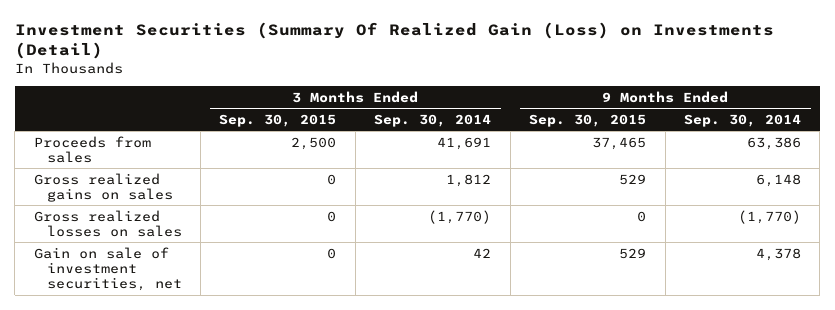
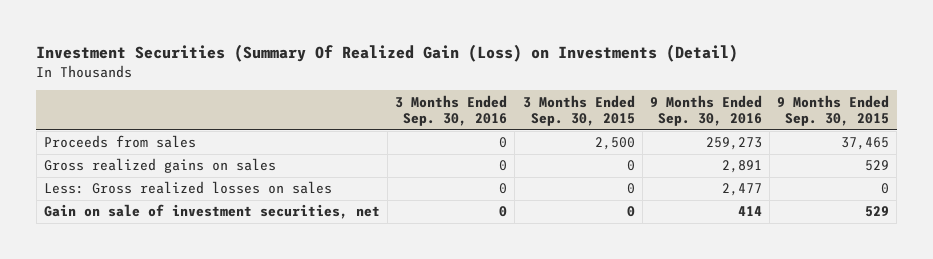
[374,113,492,127] Sep. 30, 2014 -> none
[684,113,802,127] Sep. 30, 2014 -> none
none -> [395,94,508,127] 3 Months Ended Sep. 30, 2016
none -> [649,94,762,127] 9 Months Ended Sep. 30, 2016
[33,209,182,237] Gross realized losses on sales -> [44,181,333,195] Less: Gross realized losses on sales

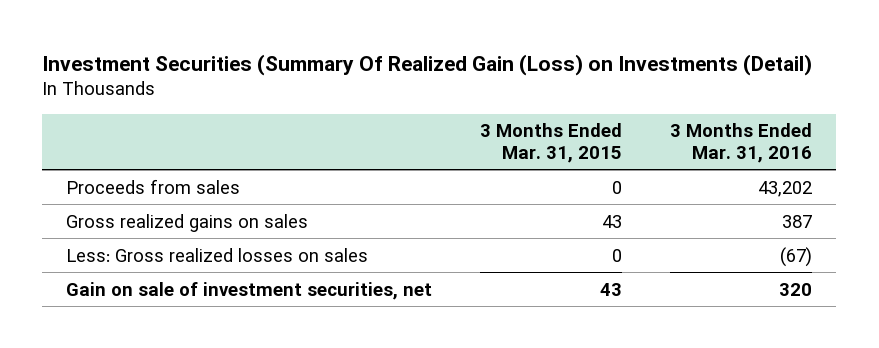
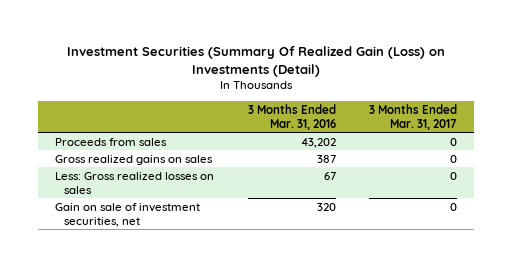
[480,123,623,163] 3 Months Ended Mar. 31, 2015 -> none
none -> [369,103,458,130] 3 Months Ended Mar. 31, 2017
[780,246,813,267] (67) -> [323,171,336,180] 67

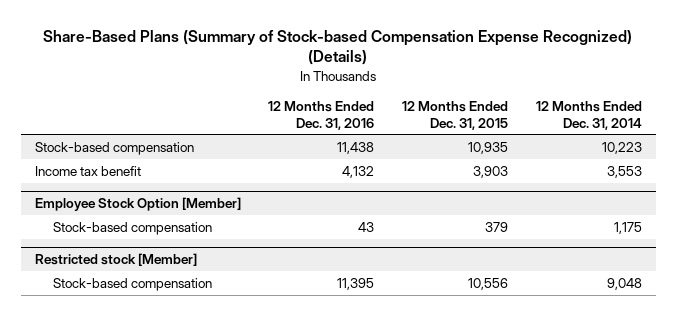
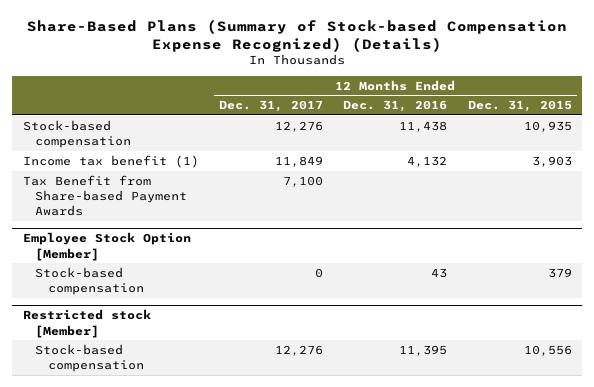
[536,100,643,130] 12 Months Ended Dec. 31, 2014 -> none
none -> [218,100,323,113] Dec. 31, 2017
[34,165,141,176] Income tax benefit -> [22,154,199,168] Income tax benefit (1)
none -> [22,174,188,217] Tax Benefit from Share-based Payment Awards

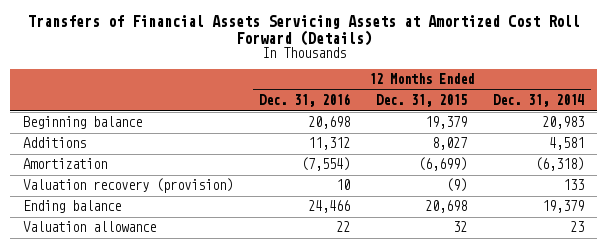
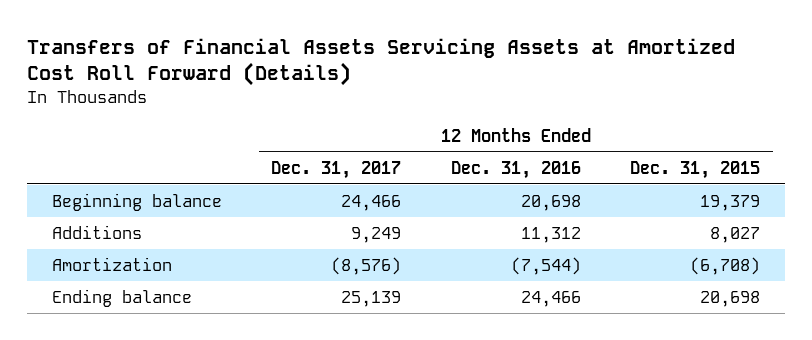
[493,94,585,108] Dec. 31, 2014 -> none
none -> [271,160,402,179] Dec. 31, 2017
[23,178,234,194] Valuation recovery (provision) -> none
[301,157,351,172] (7,554) -> [510,256,581,275] (7,544)
[418,157,468,172] (6,699) -> [690,256,761,275] (6,708)
[23,221,157,233] Valuation allowance -> none

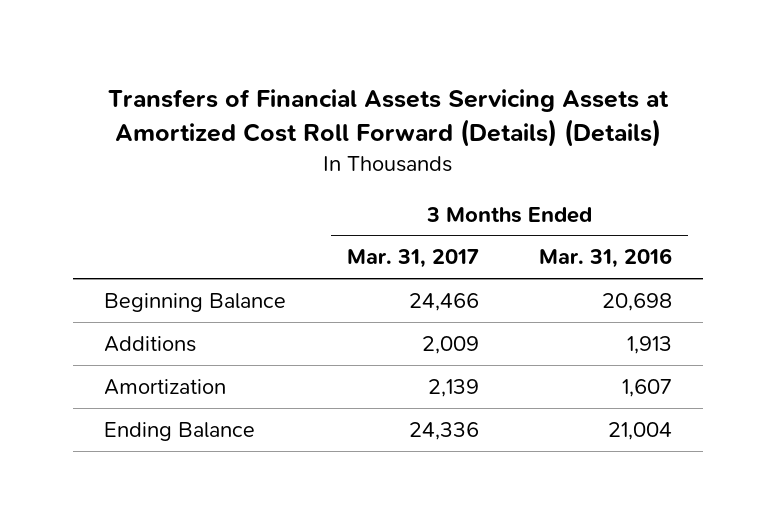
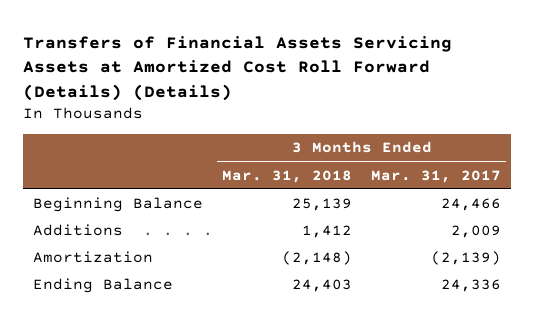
[539,248,673,269] Mar. 31, 2016 -> none
none -> [222,169,353,183] Mar. 31, 2018
[427,378,479,397] 2,139 -> [431,251,502,266] (2,139)

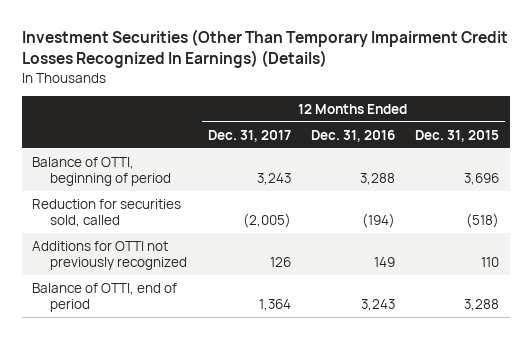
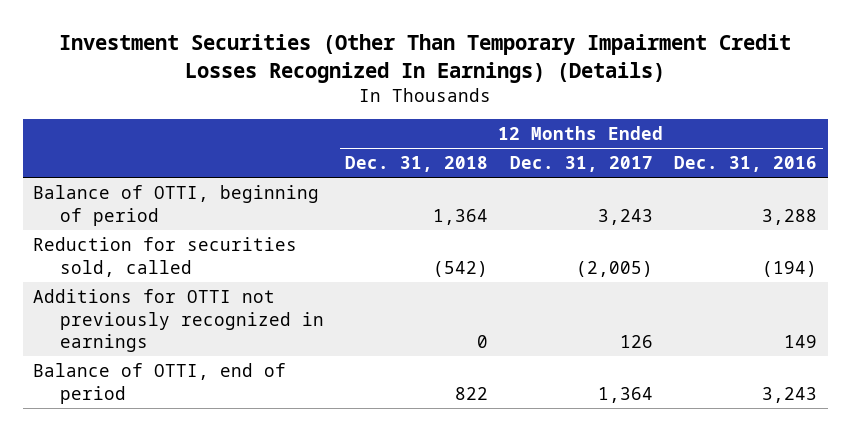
[415,129,500,142] Dec. 31, 2015 -> none
none -> [345,156,489,173] Dec. 31, 2018
[32,240,188,271] Additions for OTTI not previously recognized -> [33,288,324,353] Additions for OTTI not previously recognized in earnings

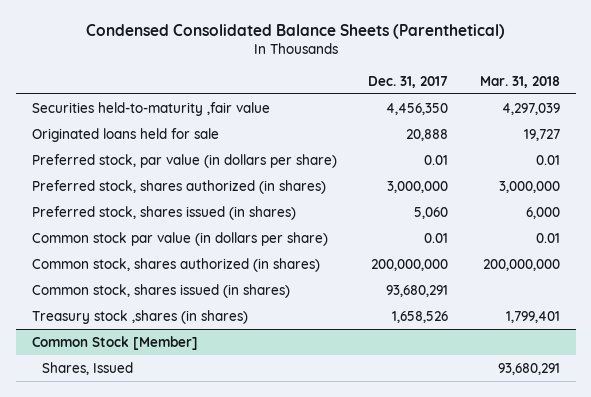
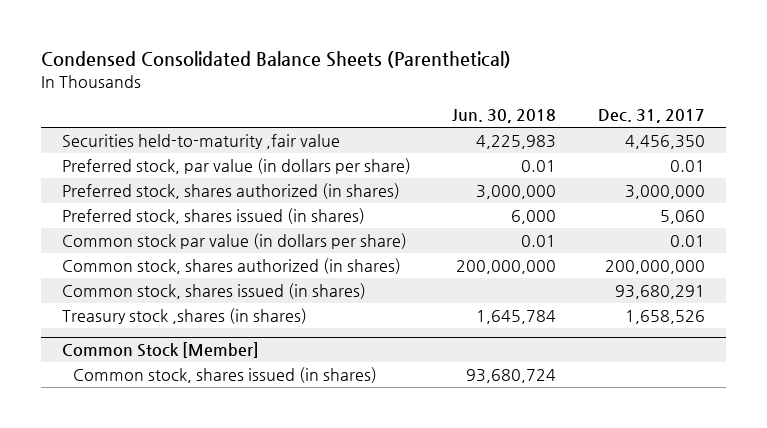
[479,75,560,88] Mar. 31, 2018 -> none
none -> [452,109,557,124] Jun. 30, 2018
[31,127,219,142] Originated loans held for sale -> none
[41,361,133,375] Shares, Issued -> none
none -> [73,367,378,384] Common stock, shares issued (in shares)

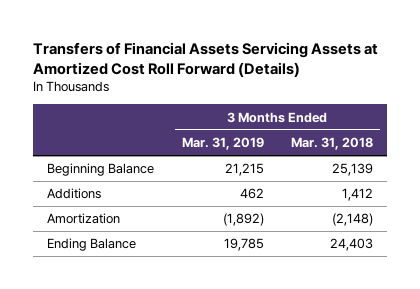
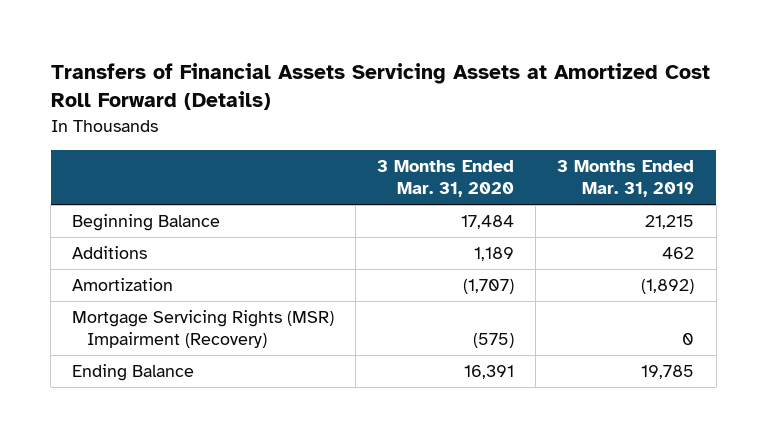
[291,137,374,151] Mar. 31, 2018 -> none
none -> [377,159,515,198] 3 Months Ended Mar. 31, 2020
none -> [72,310,335,349] Mortgage Servicing Rights (MSR) Impairment (Recovery)

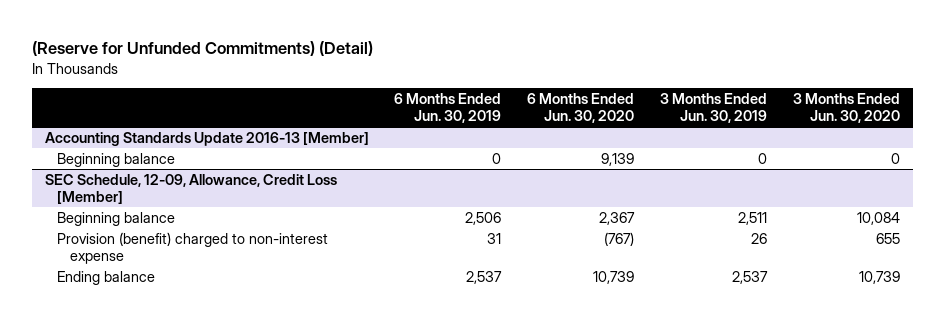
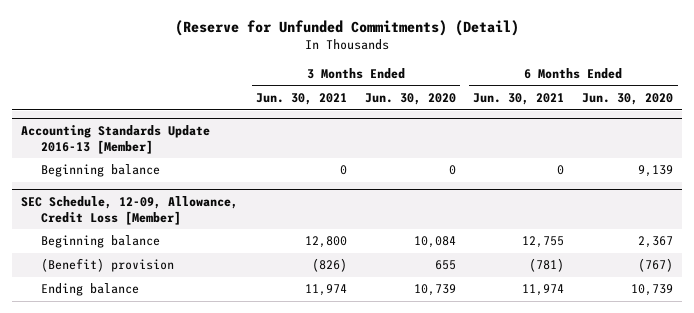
[394,92,502,124] 6 Months Ended Jun. 30, 2019 -> none
[659,92,767,124] 3 Months Ended Jun. 30, 2019 -> none
none -> [256,93,348,106] Jun. 30, 2021
none -> [473,93,565,106] Jun. 30, 2021
[57,231,329,265] Provision (benefit) charged to non-interest expense -> [41,258,175,273] (Benefit) provision

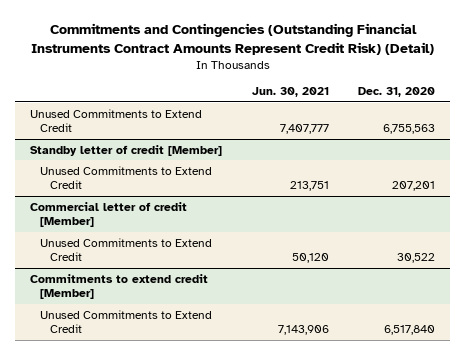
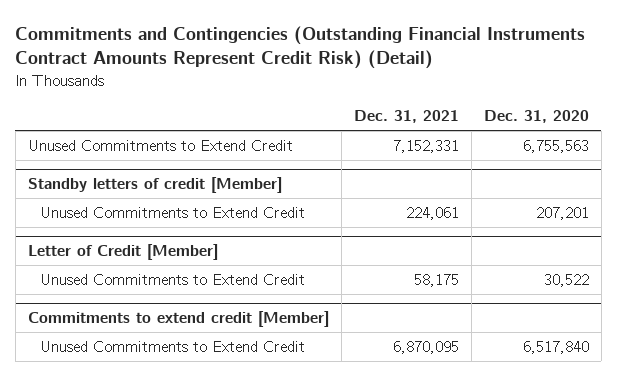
[251,87,329,98] Jun. 30, 2021 -> none
none -> [353,110,459,124] Dec. 31, 2021
[29,144,222,156] Standby letter of credit [Member] -> [27,177,282,194] Standby letters of credit [Member]
[29,201,187,228] Commercial letter of credit [Member] -> [27,244,218,261] Letter of Credit [Member]

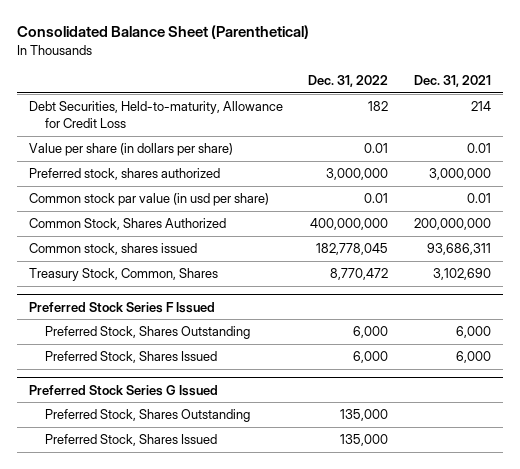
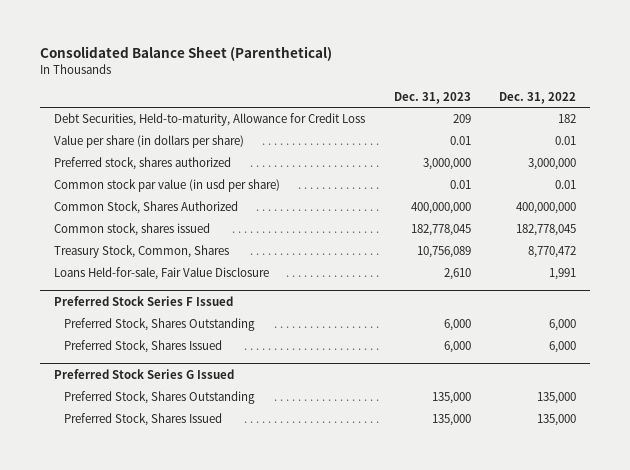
[413,75,491,88] Dec. 31, 2021 -> none
none -> [393,91,471,104] Dec. 31, 2023
none -> [54,267,270,281] Loans Held-for-sale, Fair Value Disclosure

